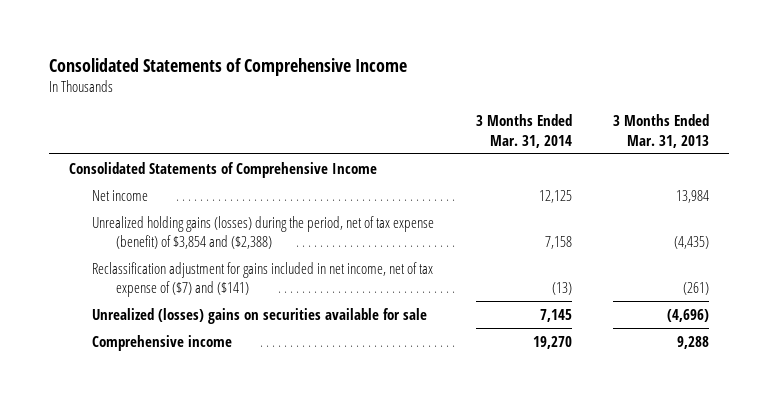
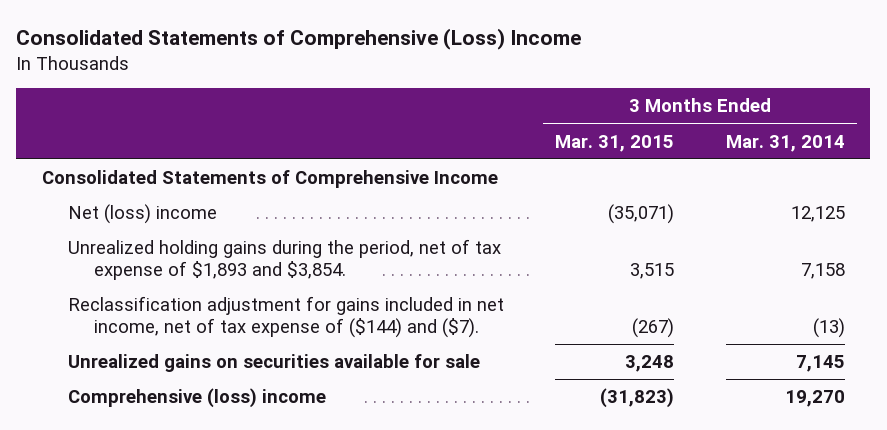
[48,58,407,77] Consolidated Statements of Comprehensive Income -> [16,28,582,51] Consolidated Statements of Comprehensive (Loss) Income
[612,114,709,148] 3 Months Ended Mar. 31, 2013 -> none
none -> [555,134,675,152] Mar. 31, 2015
[92,189,149,201] Net income -> [68,204,218,225] Net (loss) income
[92,215,435,250] Unrealized holding gains (losses) during the period, net of tax expense (benefit) of $3,854 and ($2,388) -> [68,239,502,281] Unrealized holding gains during the period, net of tax expense of $1,893 and $3,854.
[92,261,434,298] Reclassification adjustment for gains included in net income, net of tax expense of ($7) and ($141) -> [68,296,505,339] Reclassification adjustment for gains included in net income, net of tax expense of ($144) and ($7).
[92,307,428,324] Unrealized (losses) gains on securities available for sale -> [68,354,481,373] Unrealized gains on securities available for sale
[92,334,233,351] Comprehensive income -> [68,388,327,409] Comprehensive (loss) income

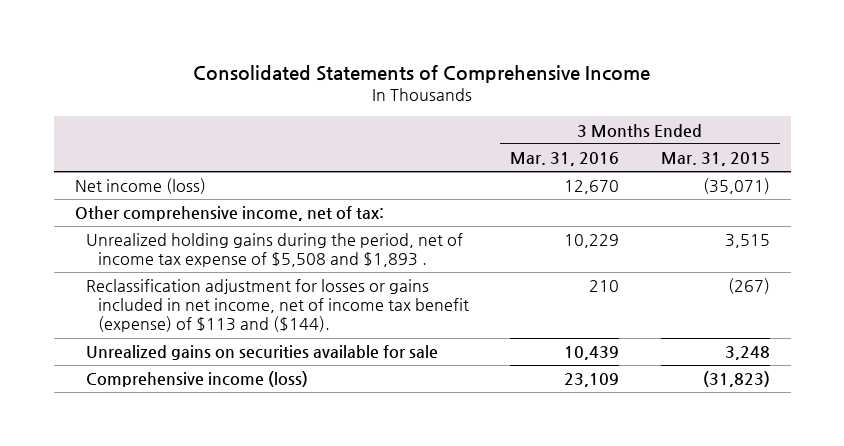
[16,28,582,51] Consolidated Statements of Comprehensive (Loss) Income -> [193,64,651,83] Consolidated Statements of Comprehensive Income
[725,134,845,152] Mar. 31, 2014 -> none
none -> [510,152,620,167] Mar. 31, 2016
[41,170,498,189] Consolidated Statements of Comprehensive Income -> none
[68,204,218,225] Net (loss) income -> [74,178,206,195] Net income (loss)
none -> [74,206,384,222] Other comprehensive income, net of tax:
[68,239,502,281] Unrealized holding gains during the period, net of tax expense of $1,893 and $3,854. -> [86,233,464,268] Unrealized holding gains during the period, net of income tax expense of $5,508 and $1,893 .
[68,296,505,339] Reclassification adjustment for gains included in net income, net of tax expense of ($144) and ($7). -> [86,279,470,333] Reclassification adjustment for losses or gains included in net income, net of income tax benefit (expense) of $113 and ($144).
[68,388,327,409] Comprehensive (loss) income -> [86,371,309,388] Comprehensive income (loss)

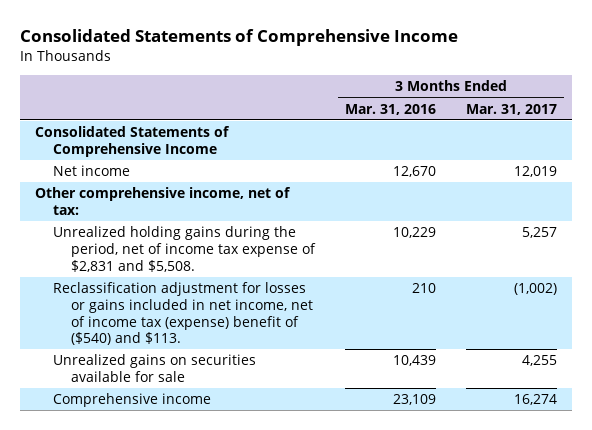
[660,152,770,167] Mar. 31, 2015 -> none
none -> [465,103,557,115] Mar. 31, 2017
none -> [34,126,230,157] Consolidated Statements of Comprehensive Income
[74,178,206,195] Net income (loss) -> [52,165,130,177] Net income
[86,233,464,268] Unrealized holding gains during the period, net of income tax expense of $5,508 and $1,893 . -> [52,226,317,272] Unrealized holding gains during the period, net of income tax expense of $2,831 and $5,508.
[86,279,470,333] Reclassification adjustment for losses or gains included in net income, net of income tax benefit (expense) of $113 and ($144). -> [52,282,314,346] Reclassification adjustment for losses or gains included in net income, net of income tax (expense) benefit of ($540) and $113.
[86,371,309,388] Comprehensive income (loss) -> [52,393,211,408] Comprehensive income

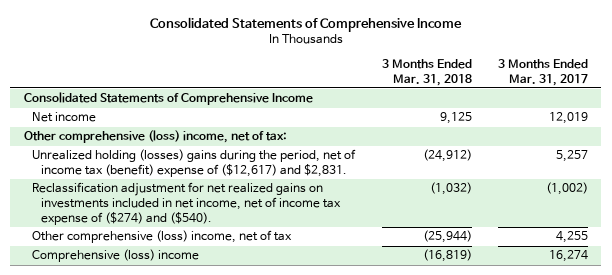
[345,103,437,115] Mar. 31, 2016 -> none
none -> [381,59,472,86] 3 Months Ended Mar. 31, 2018
[34,187,291,215] Other comprehensive income, net of tax: -> [23,130,287,144] Other comprehensive (loss) income, net of tax:
[52,226,317,272] Unrealized holding gains during the period, net of income tax expense of $2,831 and $5,508. -> [32,149,357,177] Unrealized holding (losses) gains during the period, net of income tax (benefit) expense of ($12,617) and $2,831.
[52,282,314,346] Reclassification adjustment for losses or gains included in net income, net of income tax (expense) benefit of ($540) and $113. -> [32,182,342,225] Reclassification adjustment for net realized gains on investments included in net income, net of income tax expense of ($274) and ($540).
[52,354,256,382] Unrealized gains on securities available for sale -> [32,230,293,244] Other comprehensive (loss) income, net of tax
[52,393,211,408] Comprehensive income -> [32,249,200,263] Comprehensive (loss) income

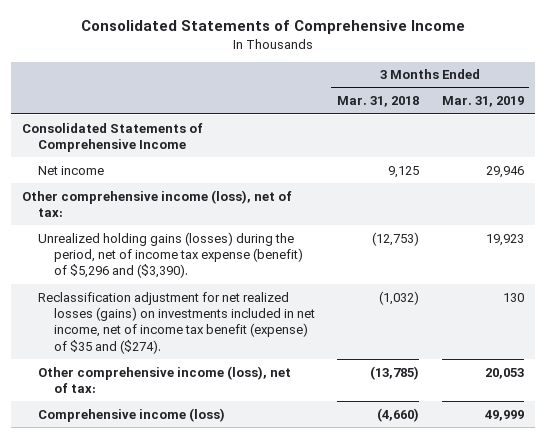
[498,59,589,86] 3 Months Ended Mar. 31, 2017 -> none
none -> [441,96,524,108] Mar. 31, 2019
[23,130,287,144] Other comprehensive (loss) income, net of tax: -> [22,189,293,218] Other comprehensive income (loss), net of tax:
[32,149,357,177] Unrealized holding (losses) gains during the period, net of income tax (benefit) expense of ($12,617) and $2,831. -> [37,231,303,279] Unrealized holding gains (losses) during the period, net of income tax expense (benefit) of $5,296 and ($3,390).
[422,149,472,163] (24,912) -> [372,231,420,246] (12,753)
[32,182,342,225] Reclassification adjustment for net realized gains on investments included in net income, net of income tax expense of ($274) and ($540). -> [37,291,315,354] Reclassification adjustment for net realized losses (gains) on investments included in net income, net of income tax benefit (expense) of $35 and ($274).
[32,230,293,244] Other comprehensive (loss) income, net of tax -> [37,365,291,394] Other comprehensive income (loss), net of tax:
[422,230,472,244] (25,944) -> [370,365,420,380] (13,785)
[32,249,200,263] Comprehensive (loss) income -> [37,407,225,422] Comprehensive income (loss)
[422,249,472,263] (16,819) -> [377,407,420,422] (4,660)

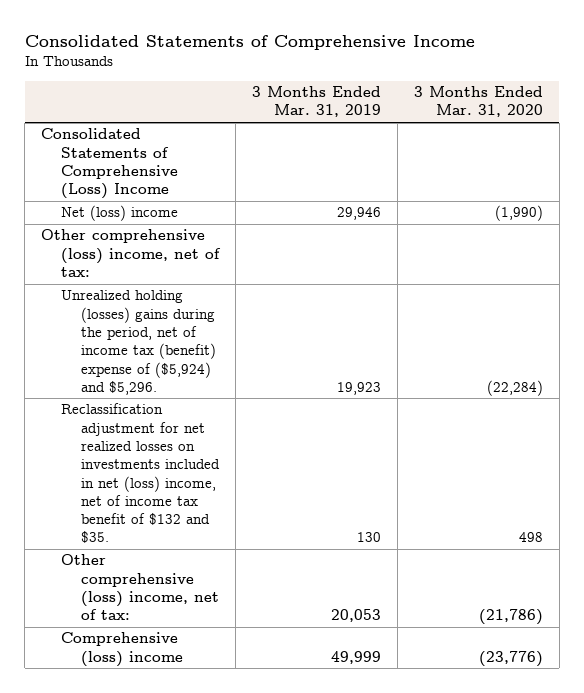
[337,96,420,108] Mar. 31, 2018 -> none
none -> [413,86,543,118] 3 Months Ended Mar. 31, 2020
[22,122,204,153] Consolidated Statements of Comprehensive Income -> [41,128,179,200] Consolidated Statements of Comprehensive (Loss) Income
[37,165,104,175] Net income -> [61,205,179,222] Net (loss) income
[22,189,293,218] Other comprehensive income (loss), net of tax: -> [41,229,222,278] Other comprehensive (loss) income, net of tax:
[37,231,303,279] Unrealized holding gains (losses) during the period, net of income tax expense (benefit) of $5,296 and ($3,390). -> [61,290,217,395] Unrealized holding (losses) gains during the period, net of income tax (benefit) expense of ($5,924) and $5,296.
[37,291,315,354] Reclassification adjustment for net realized losses (gains) on investments included in net income, net of income tax benefit (expense) of $35 and ($274). -> [61,403,221,544] Reclassification adjustment for net realized losses on investments included in net (loss) income, net of income tax benefit of $132 and $35.
[37,365,291,394] Other comprehensive income (loss), net of tax: -> [61,554,220,621] Other comprehensive (loss) income, net of tax:
[37,407,225,422] Comprehensive income (loss) -> [61,632,184,667] Comprehensive (loss) income

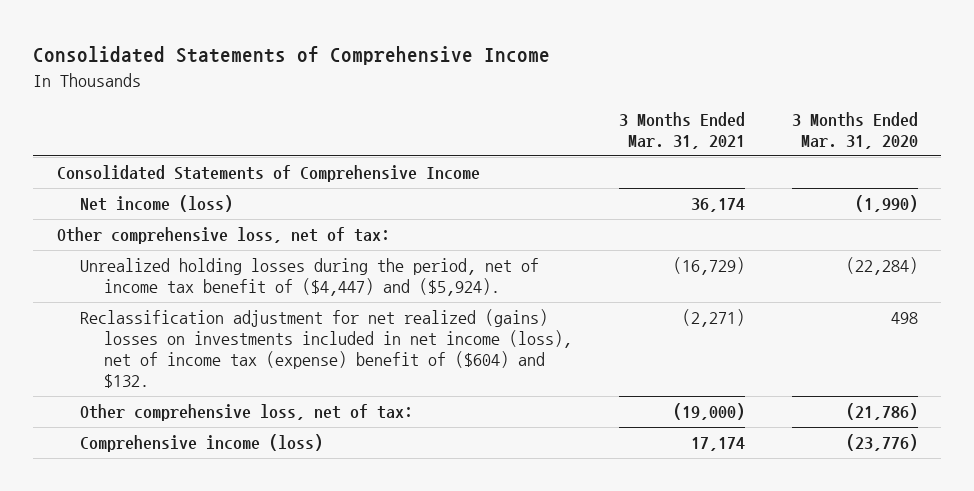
[252,86,382,118] 3 Months Ended Mar. 31, 2019 -> none
none -> [618,112,745,150] 3 Months Ended Mar. 31, 2021
[41,128,179,200] Consolidated Statements of Comprehensive (Loss) Income -> [56,165,480,183] Consolidated Statements of Comprehensive Income
[61,205,179,222] Net (loss) income -> [80,195,234,213] Net income (loss)
[41,229,222,278] Other comprehensive (loss) income, net of tax: -> [56,227,390,245] Other comprehensive loss, net of tax:
[61,290,217,395] Unrealized holding (losses) gains during the period, net of income tax (benefit) expense of ($5,924) and $5,296. -> [80,258,540,297] Unrealized holding losses during the period, net of income tax benefit of ($4,447) and ($5,924).
[61,403,221,544] Reclassification adjustment for net realized losses on investments included in net (loss) income, net of income tax benefit of $132 and $35. -> [80,309,573,389] Reclassification adjustment for net realized (gains) losses on investments included in net income (loss), net of income tax (expense) benefit of ($604) and $132.
[61,554,220,621] Other comprehensive (loss) income, net of tax: -> [80,404,414,422] Other comprehensive loss, net of tax:
[61,632,184,667] Comprehensive (loss) income -> [80,434,324,453] Comprehensive income (loss)

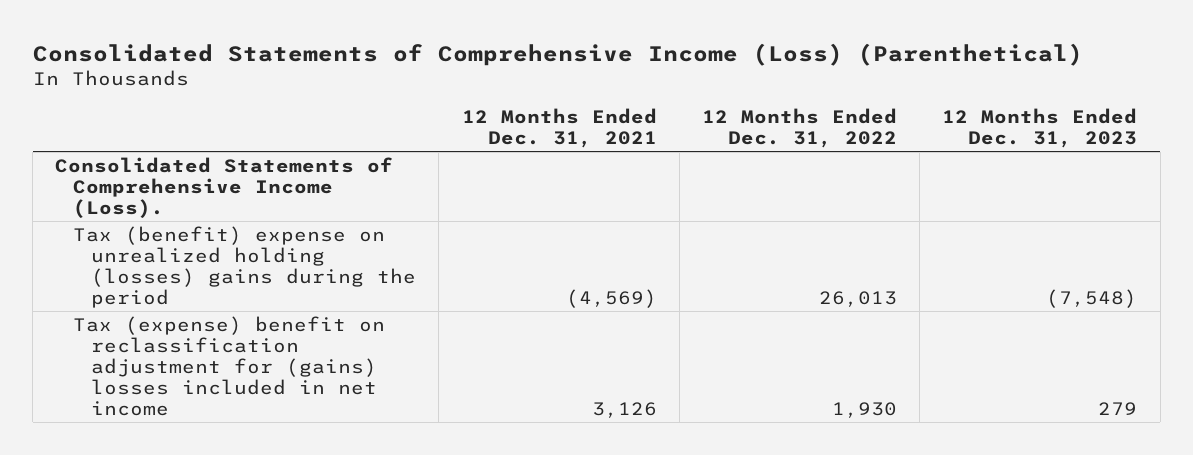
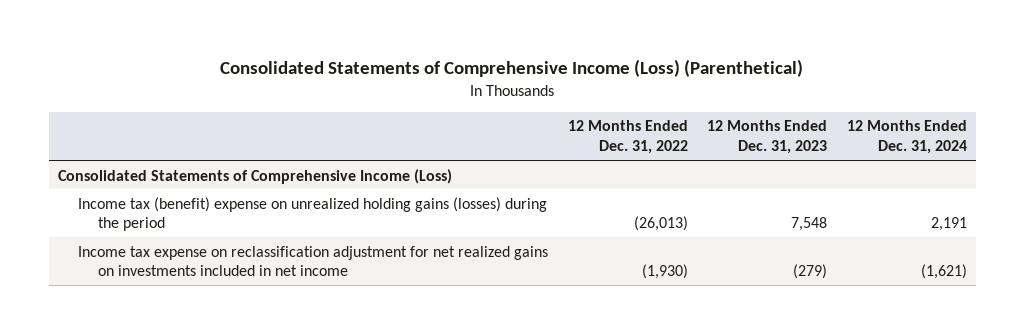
[461,108,657,149] 12 Months Ended Dec. 31, 2021 -> none
none -> [846,120,967,155] 12 Months Ended Dec. 31, 2024
[55,156,394,218] Consolidated Statements of Comprehensive Income (Loss). -> [58,168,453,184] Consolidated Statements of Comprehensive Income (Loss)
[73,225,417,308] Tax (benefit) expense on unrealized holding (losses) gains during the period -> [78,196,548,232] Income tax (benefit) expense on unrealized holding gains (losses) during the period
[819,290,898,307] 26,013 -> [633,216,688,232] (26,013)
[1046,288,1138,308] (7,548) -> [791,217,828,232] 7,548
[73,315,386,416] Tax (expense) benefit on reclassification adjustment for (gains) losses included in net income -> [78,245,549,277] Income tax expense on reclassification adjustment for net realized gains on investments included in net income
[832,401,898,418] 1,930 -> [641,264,688,280] (1,930)
[1098,401,1138,415] 279 -> [793,264,828,280] (279)

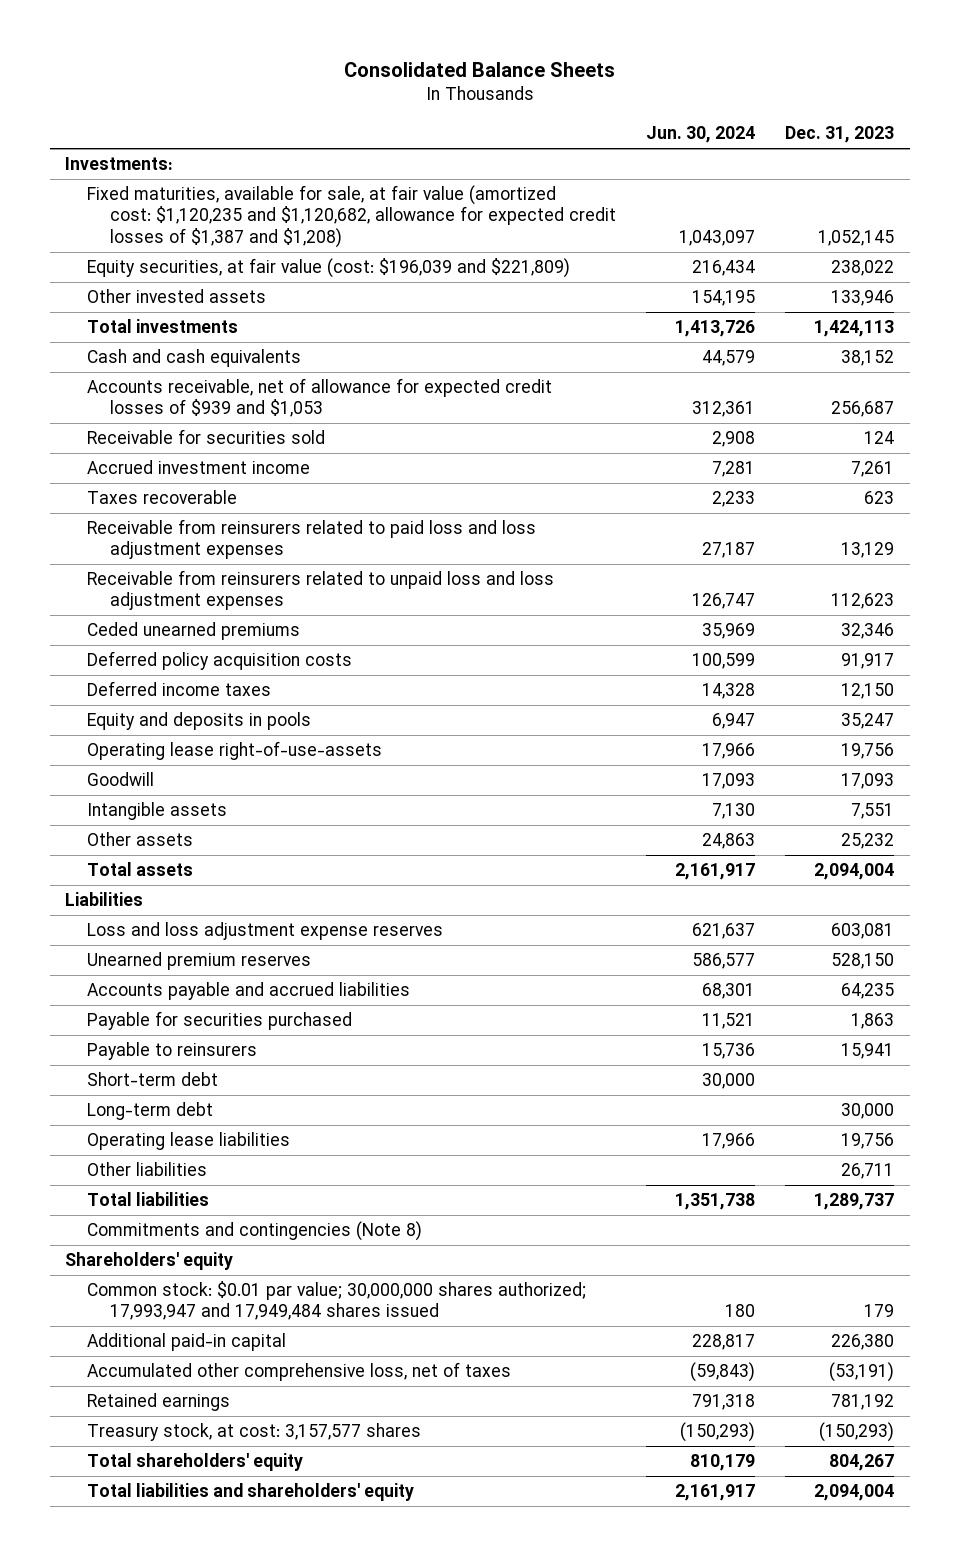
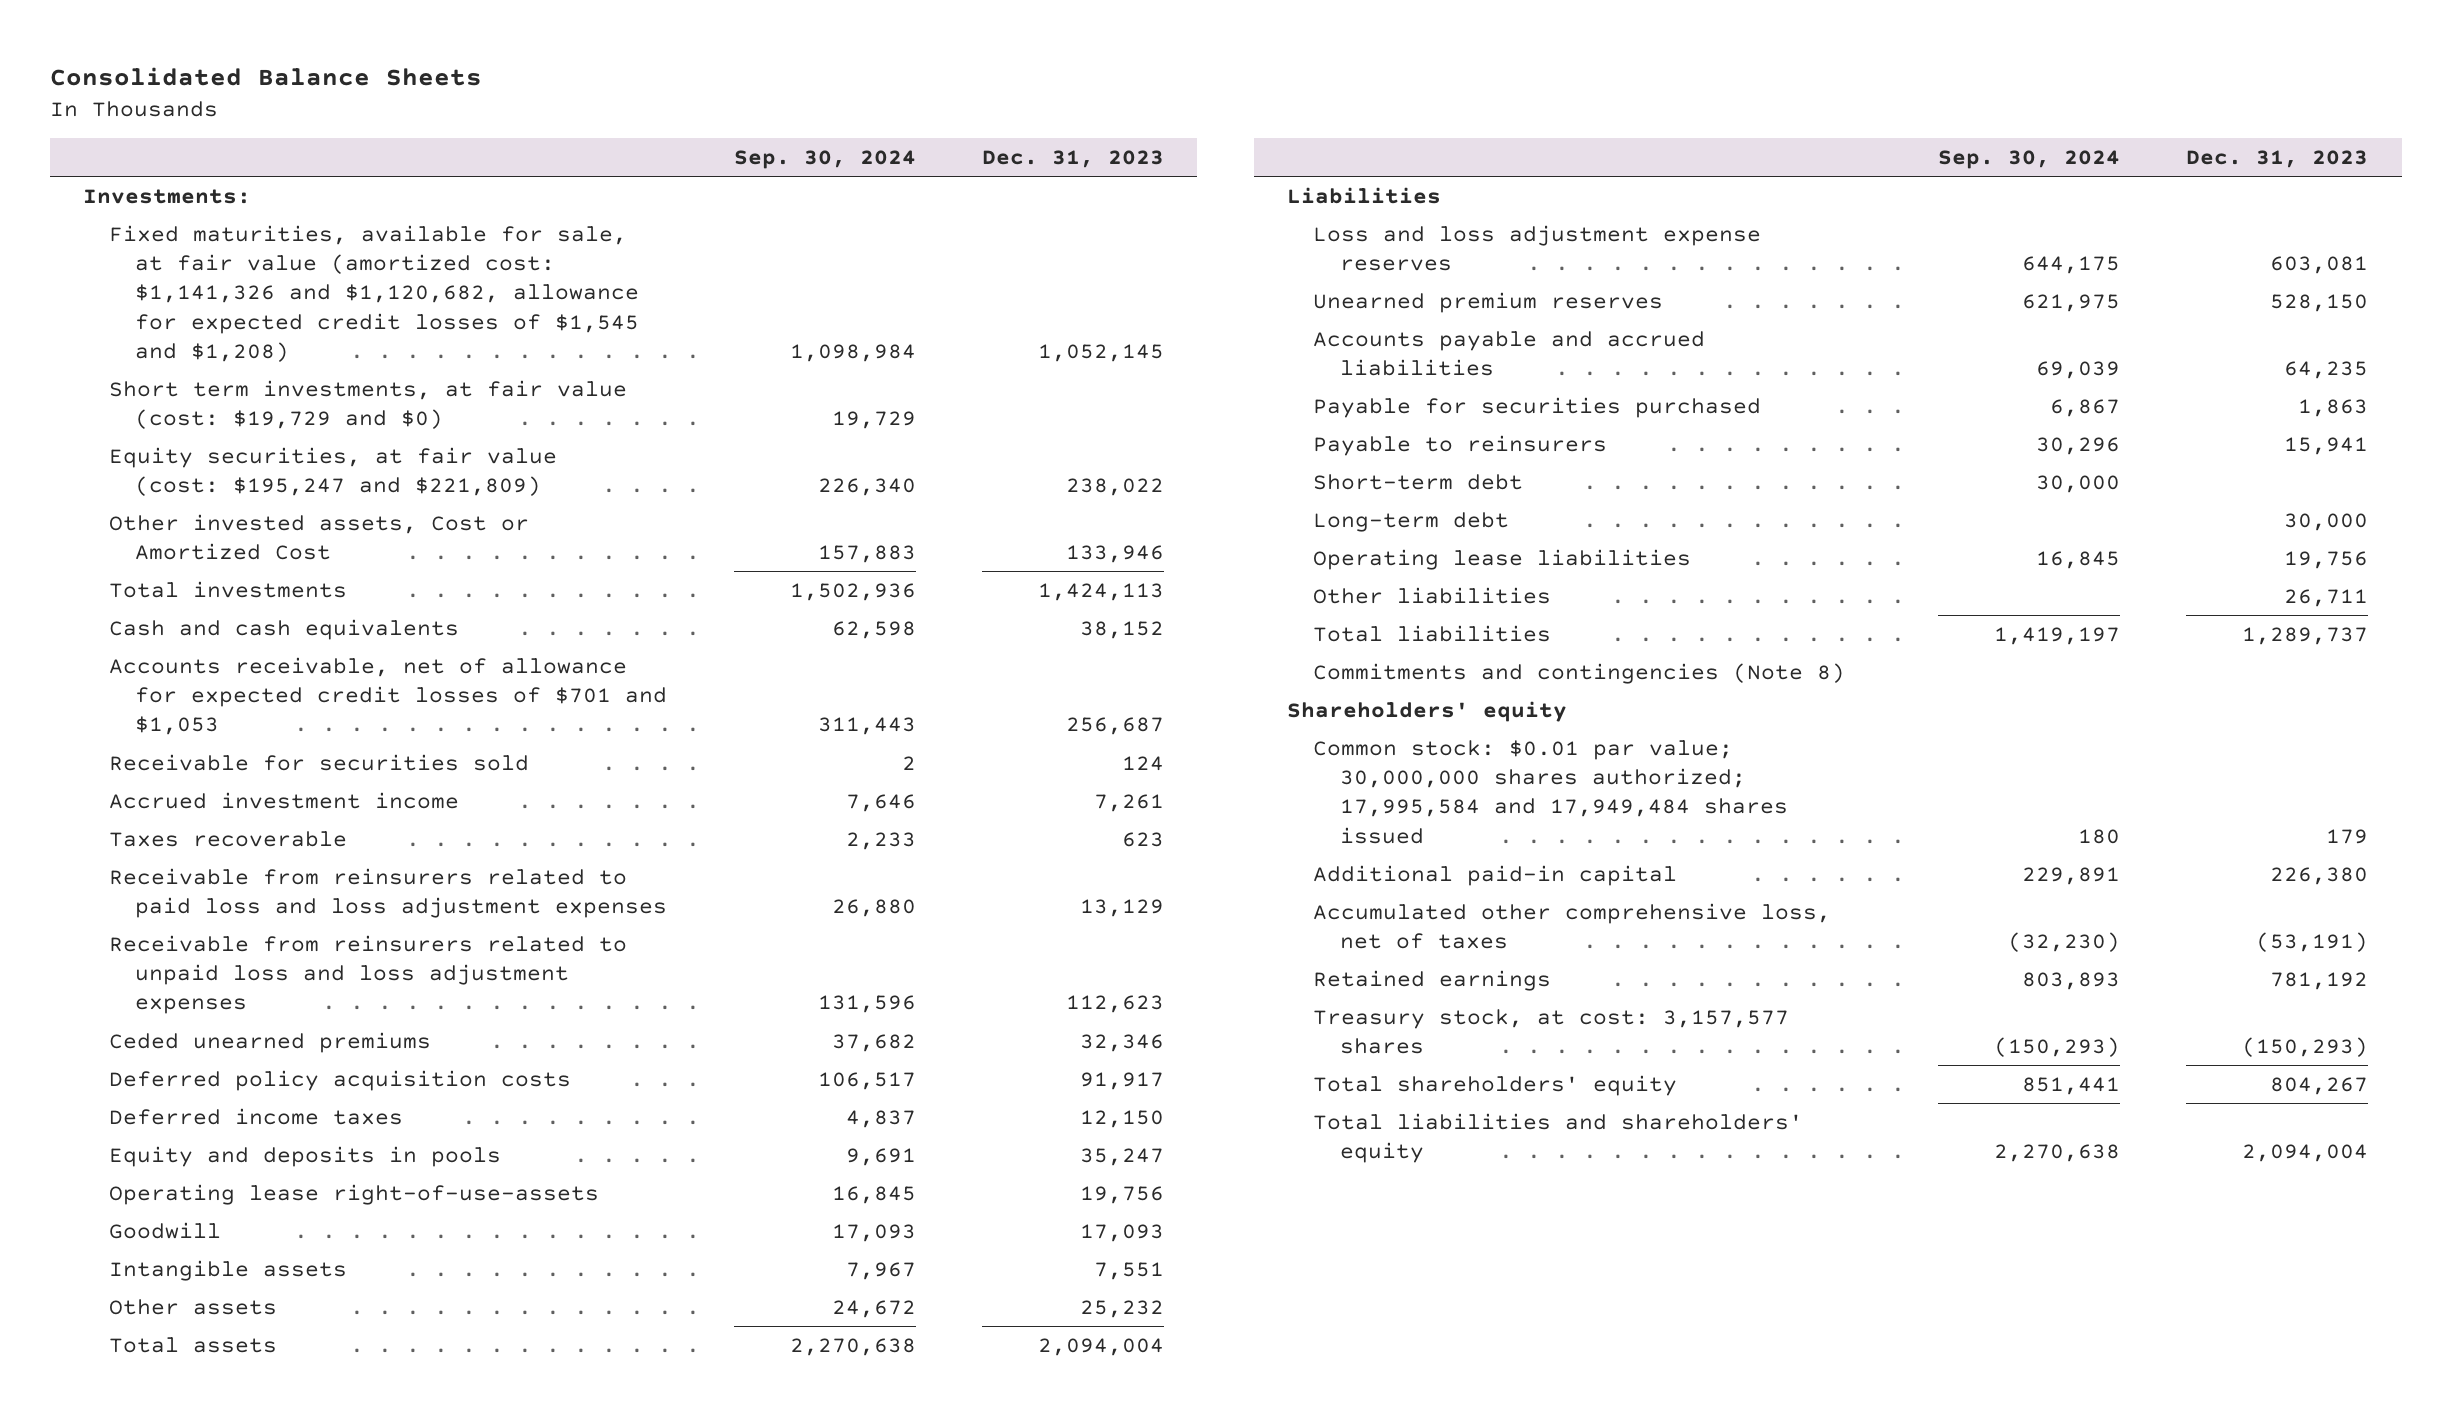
[646,126,756,144] Jun. 30, 2024 -> none
none -> [733,149,916,169] Sep. 30, 2024
[87,185,616,248] Fixed maturities, available for sale, at fair value (amortized cost: $1,120,235 and $1,120,682, allowance for expected credit losses of $1,387 and $1,208) -> [108,224,640,363] Fixed maturities, available for sale, at fair value (amortized cost: $1,141,326 and $1,120,682, allowance for expected credit losses of $1,545 and $1,208)
none -> [108,379,627,429] Short term investments, at fair value (cost: $19,729 and $0)
[87,258,571,279] Equity securities, at fair value (cost: $196,039 and $221,809) -> [108,446,557,496] Equity securities, at fair value (cost: $195,247 and $221,809)
[87,289,267,304] Other invested assets -> [108,513,529,560] Other invested assets, Cost or Amortized Cost
[87,378,553,418] Accounts receivable, net of allowance for expected credit losses of $939 and $1,053 -> [108,656,668,736] Accounts receivable, net of allowance for expected credit losses of $701 and $1,053
[87,1281,587,1321] Common stock: $0.01 par value; 30,000,000 shares authorized; 17,993,947 and 17,949,484 shares issued -> [1313,739,1788,844] Common stock: $0.01 par value; 30,000,000 shares authorized; 17,995,584 and 17,949,484 shares issued

